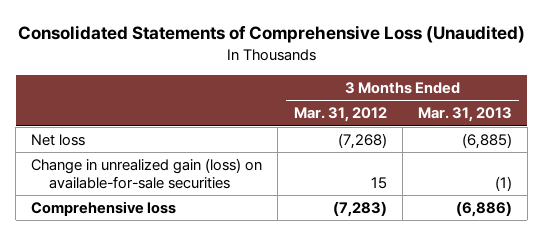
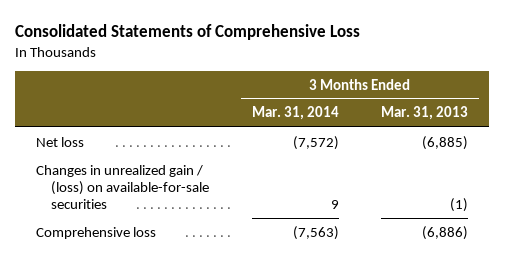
[17,25,525,44] Consolidated Statements of Comprehensive Loss (Unaudited) -> [15,24,361,41] Consolidated Statements of Comprehensive Loss
[293,107,387,123] Mar. 31, 2012 -> none
none -> [251,106,339,121] Mar. 31, 2014
[31,158,263,189] Change in unrealized gain (loss) on available-for-sale securities -> [36,164,210,209] Changes in unrealized gain / (loss) on available-for-sale securities

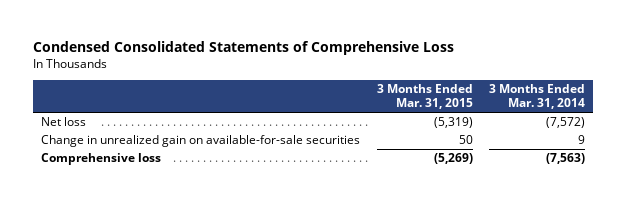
[15,24,361,41] Consolidated Statements of Comprehensive Loss -> [33,40,455,55] Condensed Consolidated Statements of Comprehensive Loss
[381,106,469,121] Mar. 31, 2013 -> none
none -> [376,84,473,110] 3 Months Ended Mar. 31, 2015
[36,164,210,209] Changes in unrealized gain / (loss) on available-for-sale securities -> [41,135,361,148] Change in unrealized gain on available-for-sale securities

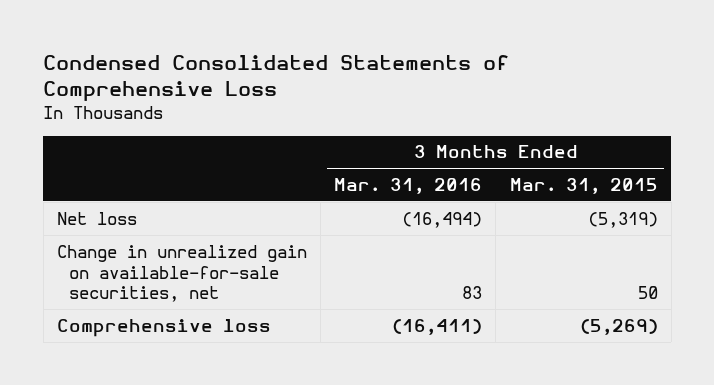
[488,84,585,110] 3 Months Ended Mar. 31, 2014 -> none
none -> [334,178,483,195] Mar. 31, 2016
[41,135,361,148] Change in unrealized gain on available-for-sale securities -> [56,244,307,303] Change in unrealized gain on available-for-sale securities, net

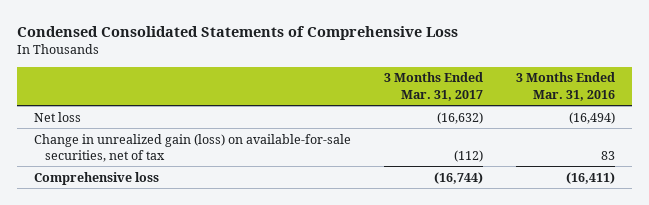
[509,178,658,195] Mar. 31, 2015 -> none
none -> [384,72,484,101] 3 Months Ended Mar. 31, 2017
[56,244,307,303] Change in unrealized gain on available-for-sale securities, net -> [33,133,351,163] Change in unrealized gain (loss) on available-for-sale securities, net of tax

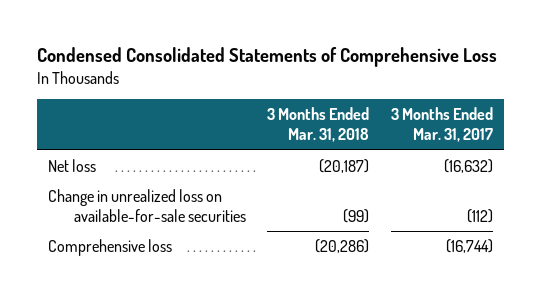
[516,72,616,101] 3 Months Ended Mar. 31, 2016 -> none
none -> [267,107,370,143] 3 Months Ended Mar. 31, 2018
[33,133,351,163] Change in unrealized gain (loss) on available-for-sale securities, net of tax -> [48,188,246,222] Change in unrealized loss on available-for-sale securities

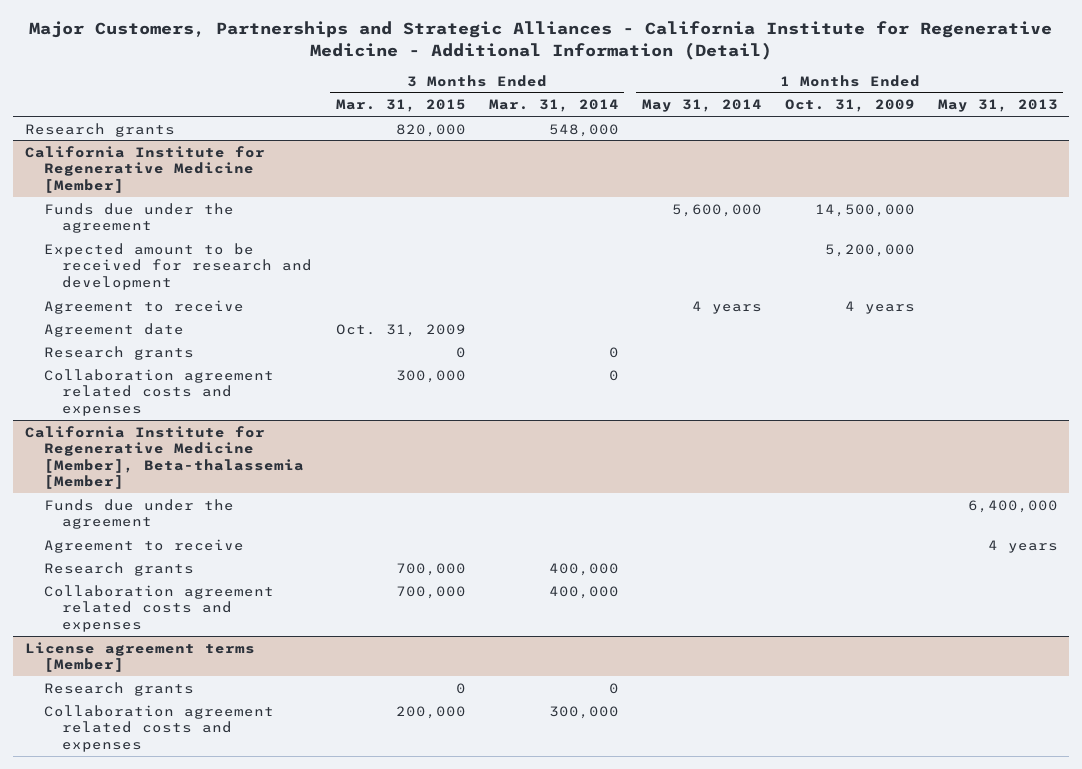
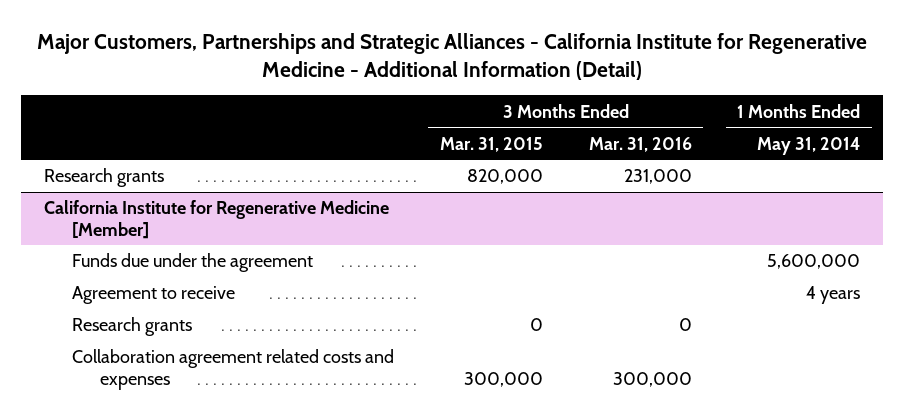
[488,99,619,113] Mar. 31, 2014 -> none
[784,99,915,113] Oct. 31, 2009 -> none
[937,99,1058,113] May 31, 2013 -> none
none -> [588,136,692,152] Mar. 31, 2016
[43,242,313,290] Expected amount to be received for research and development -> none
[43,322,184,337] Agreement date -> none
[24,425,304,490] California Institute for Regenerative Medicine [Member], Beta-thalassemia [Member] -> none
[43,498,234,530] Funds due under the agreement -> none
[43,538,244,553] Agreement to receive -> none
[43,561,194,576] Research grants -> none
[43,584,274,632] Collaboration agreement related costs and expenses -> none
[24,641,255,673] License agreement terms [Member] -> none
[43,681,194,696] Research grants -> none
[43,704,274,752] Collaboration agreement related costs and expenses -> none

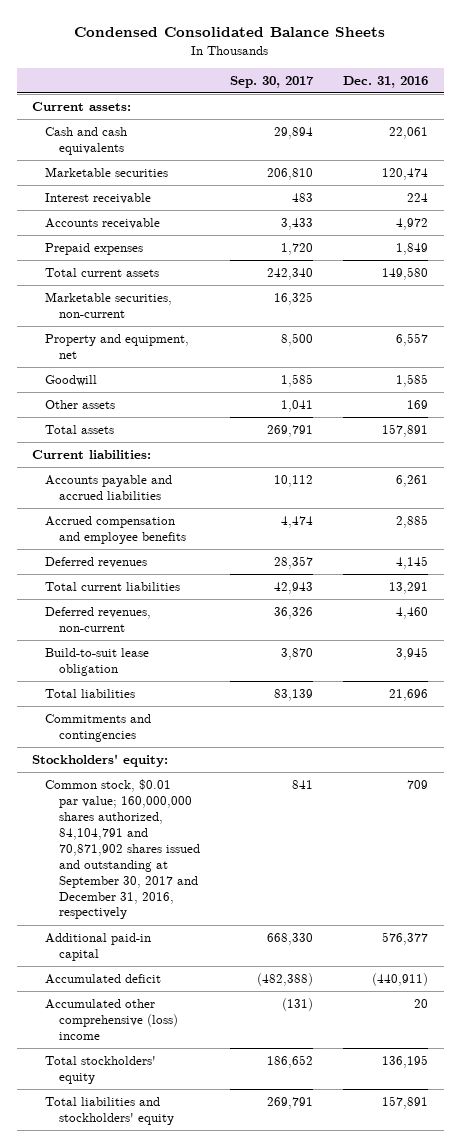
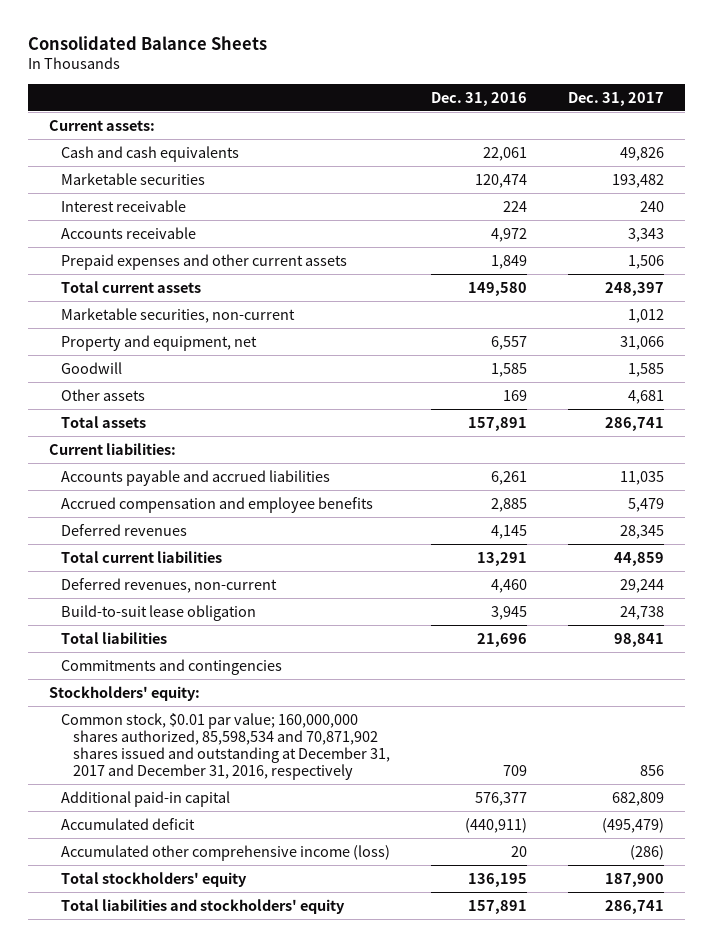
[74,26,386,37] Condensed Consolidated Balance Sheets -> [27,36,267,51] Consolidated Balance Sheets
[230,75,315,88] Sep. 30, 2017 -> none
none -> [568,91,665,106] Dec. 31, 2017
[45,243,144,256] Prepaid expenses -> [60,253,347,270] Prepaid expenses and other current assets
[45,779,201,920] Common stock, $0.01 par value; 160,000,000 shares authorized, 84,104,791 and 70,871,902 shares issued and outstanding at September 30, 2017 and December 31, 2016, respectively -> [60,712,391,780] Common stock, $0.01 par value; 160,000,000 shares authorized, 85,598,534 and 70,871,902 shares issued and outstanding at December 31, 2017 and December 31, 2016, respectively
[45,999,179,1040] Accumulated other comprehensive (loss) income -> [60,844,390,861] Accumulated other comprehensive income (loss)

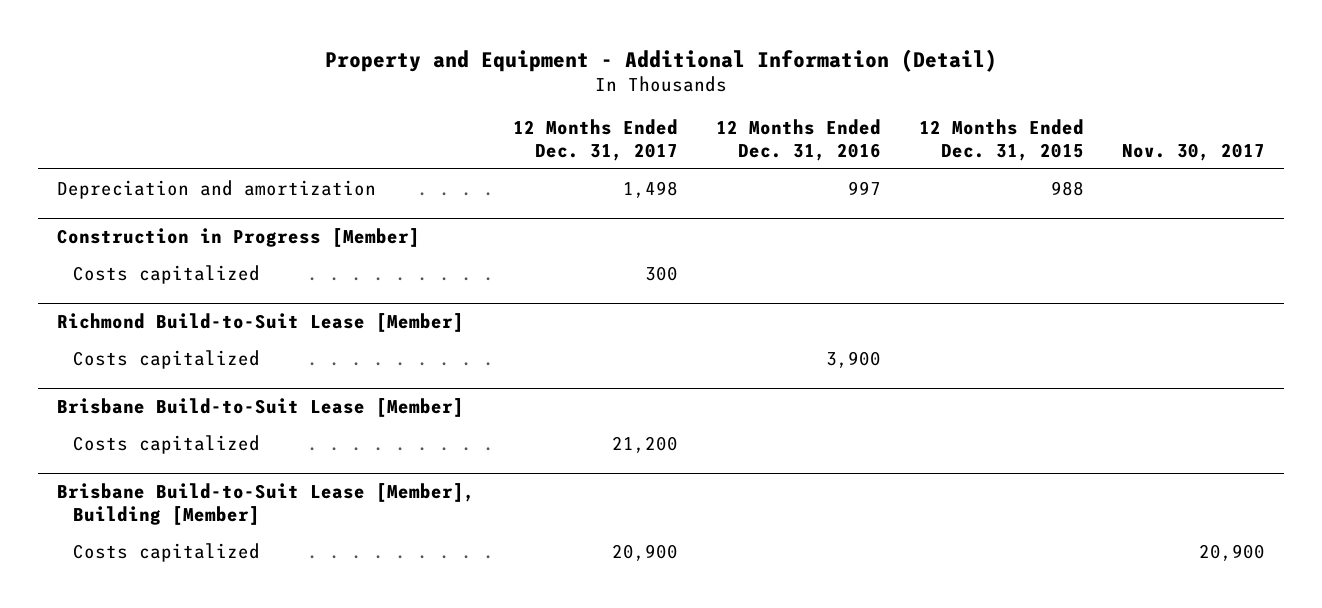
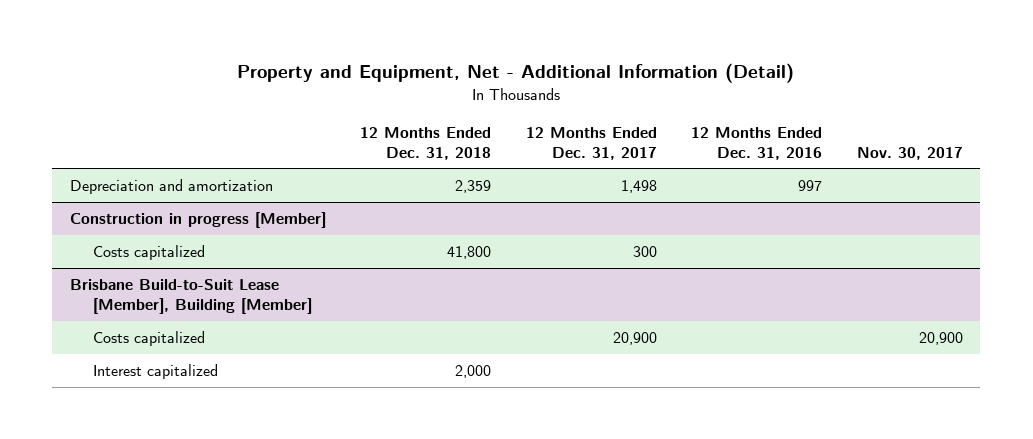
[325,48,998,72] Property and Equipment - Additional Information (Detail) -> [237,62,795,83] Property and Equipment, Net - Additional Information (Detail)
[919,119,1085,161] 12 Months Ended Dec. 31, 2015 -> none
none -> [360,126,492,160] 12 Months Ended Dec. 31, 2018
[57,228,421,248] Construction in Progress [Member] -> [69,212,326,229] Construction in progress [Member]
[57,313,465,333] Richmond Build-to-Suit Lease [Member] -> none
[73,349,261,369] Costs capitalized -> none
[57,398,465,418] Brisbane Build-to-Suit Lease [Member] -> none
[73,434,261,454] Costs capitalized -> none
none -> [92,364,218,380] Interest capitalized

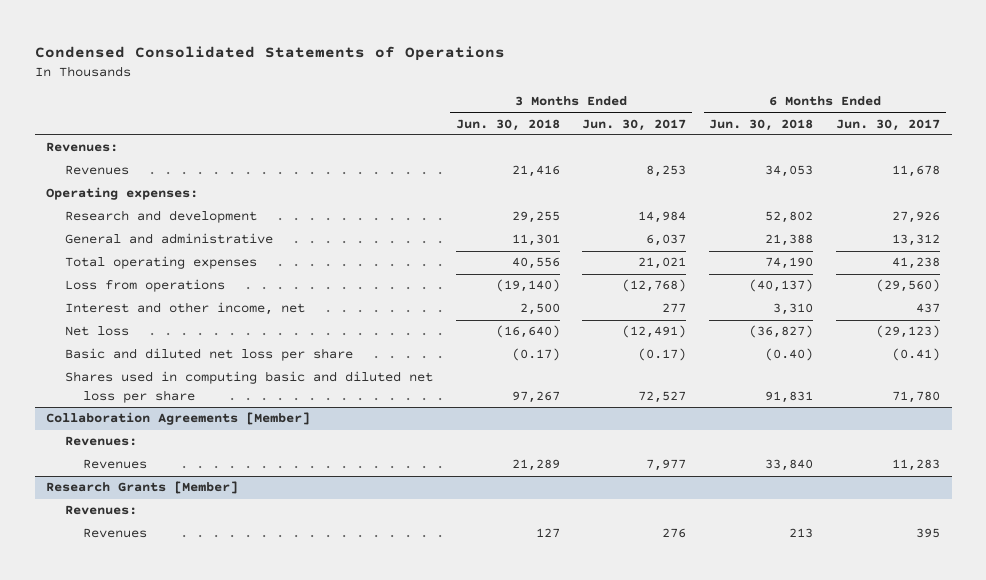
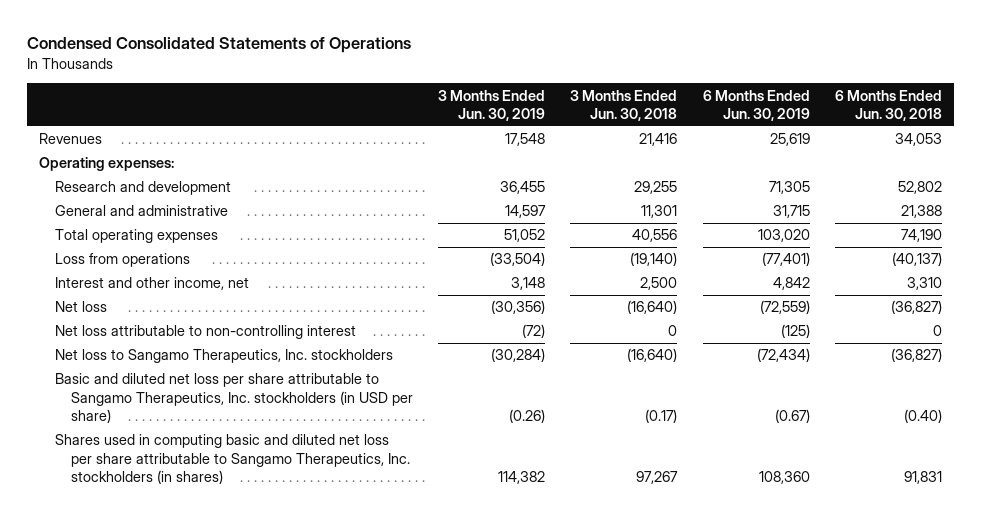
[582,118,687,131] Jun. 30, 2017 -> none
[836,118,941,131] Jun. 30, 2017 -> none
none -> [438,89,546,122] 3 Months Ended Jun. 30, 2019
none -> [702,89,810,122] 6 Months Ended Jun. 30, 2019
[46,142,119,153] Revenues: -> none
[46,412,311,426] Collaboration Agreements [Member] -> none
[64,436,137,447] Revenues: -> none
[83,459,148,470] Revenues -> none
[46,481,239,495] Research Grants [Member] -> none
[64,505,137,516] Revenues: -> none
[83,528,148,539] Revenues -> none
none -> [55,325,357,340] Net loss attributable to non-controlling interest
none -> [55,349,394,364] Net loss to Sangamo Therapeutics, Inc. stockholders
[64,348,353,362] Basic and diluted net loss per share -> [55,373,413,424] Basic and diluted net loss per share attributable to Sangamo Therapeutics, Inc. stockholders (in USD per share)
[64,371,433,403] Shares used in computing basic and diluted net loss per share -> [55,434,410,485] Shares used in computing basic and diluted net loss per share attributable to Sangamo Therapeutics, Inc. stockholders (in shares)

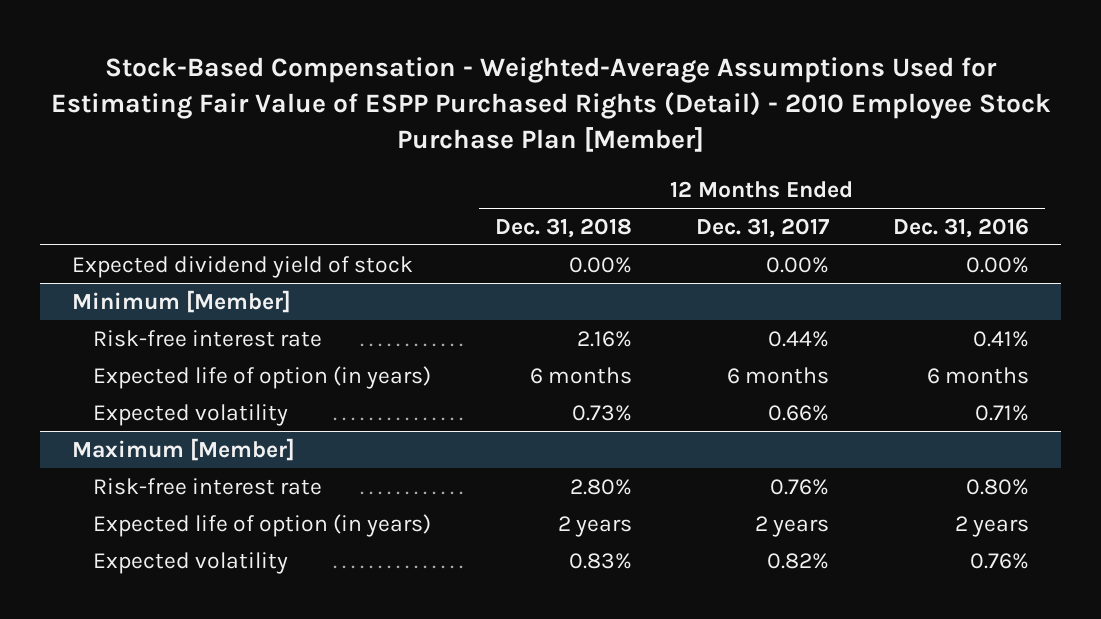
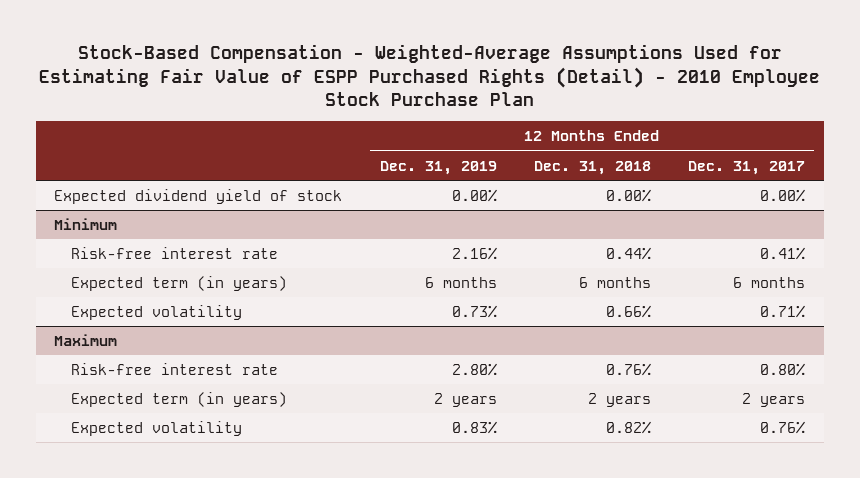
[50,57,1051,153] Stock-Based Compensation - Weighted-Average Assumptions Used for Estimating Fair Value of ESPP Purchased Rights (Detail) - 2010 Employee Stock Purchase Plan [Member] -> [38,44,820,107] Stock-Based Compensation - Weighted-Average Assumptions Used for Estimating Fair Value of ESPP Purchased Rights (Detail) - 2010 Employee Stock Purchase Plan
[892,217,1029,238] Dec. 31, 2016 -> none
none -> [379,160,497,175] Dec. 31, 2019
[72,289,292,313] Minimum [Member] -> [54,218,118,231] Minimum
[576,330,632,347] 2.16% -> [605,247,651,261] 0.44%
[767,330,829,347] 0.44% -> [760,247,806,261] 0.41%
[92,365,431,389] Expected life of option (in years) -> [70,276,287,292] Expected term (in years)
[571,404,632,421] 0.73% -> [605,305,651,319] 0.66%
[767,404,829,421] 0.66% -> [760,305,806,319] 0.71%
[72,437,296,461] Maximum [Member] -> [54,334,118,347] Maximum
[569,478,632,495] 2.80% -> [605,363,651,377] 0.76%
[769,478,829,495] 0.76% -> [760,363,806,377] 0.80%
[92,513,431,537] Expected life of option (in years) -> [70,392,287,408] Expected term (in years)
[568,552,632,569] 0.83% -> [605,421,651,435] 0.82%
[766,552,829,569] 0.82% -> [760,421,806,435] 0.76%

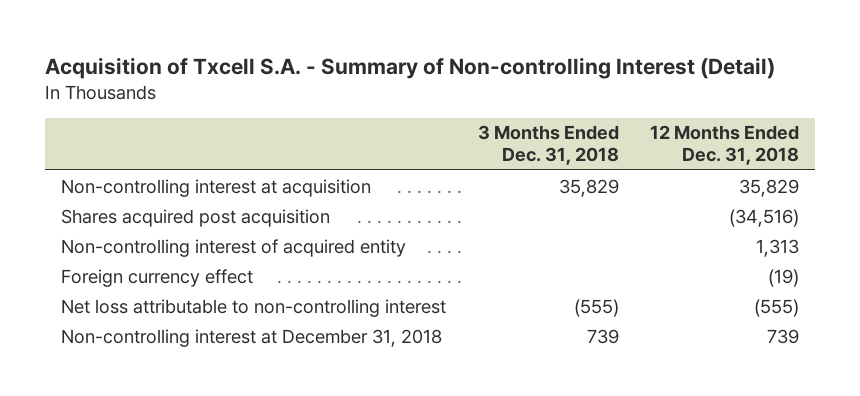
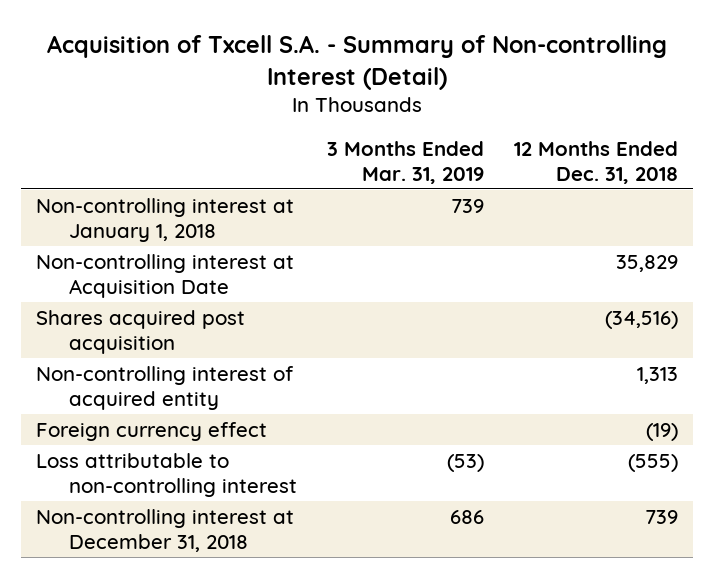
[477,125,619,165] 3 Months Ended Dec. 31, 2018 -> none
none -> [326,140,484,184] 3 Months Ended Mar. 31, 2019
none -> [35,197,294,242] Non-controlling interest at January 1, 2018
[61,178,372,197] Non-controlling interest at acquisition -> [35,253,294,298] Non-controlling interest at Acquisition Date
[61,298,447,317] Net loss attributable to non-controlling interest -> [35,452,297,497] Loss attributable to non-controlling interest

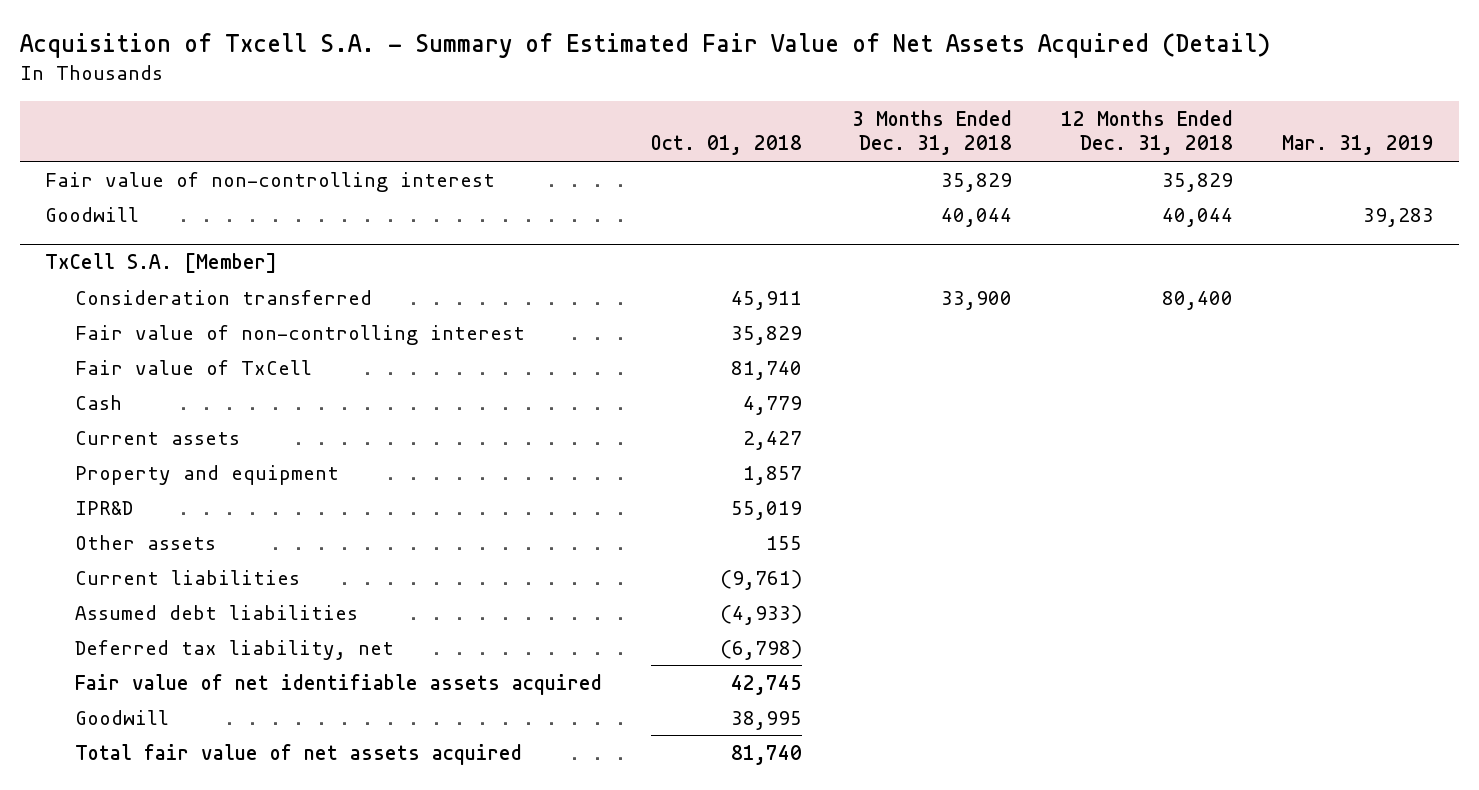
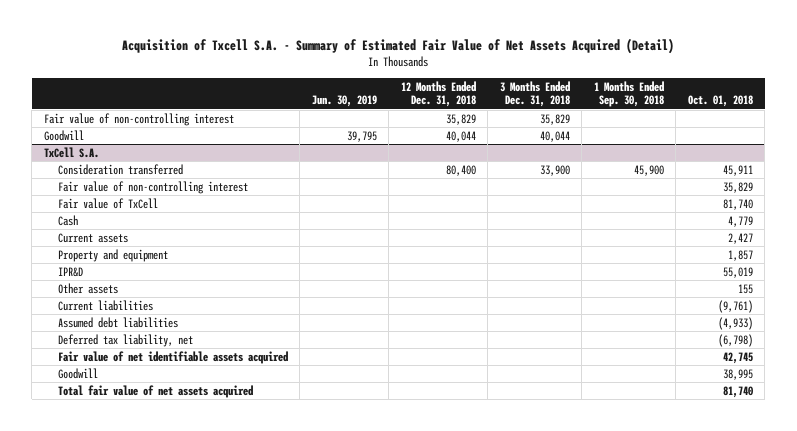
[1282,135,1435,156] Mar. 31, 2019 -> none
none -> [311,95,377,108] Jun. 30, 2019
none -> [593,80,664,108] 1 Months Ended Sep. 30, 2018
[44,253,277,274] TxCell S.A. [Member] -> [43,146,99,158] TxCell S.A.

